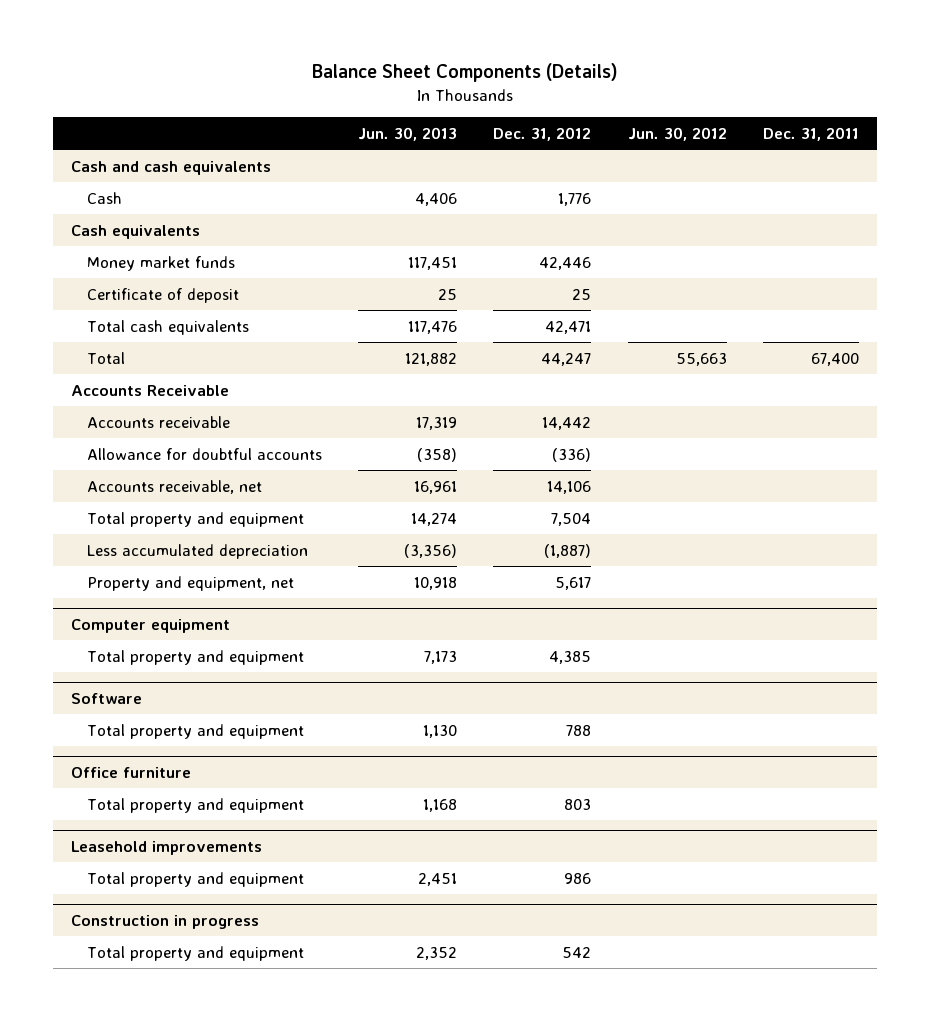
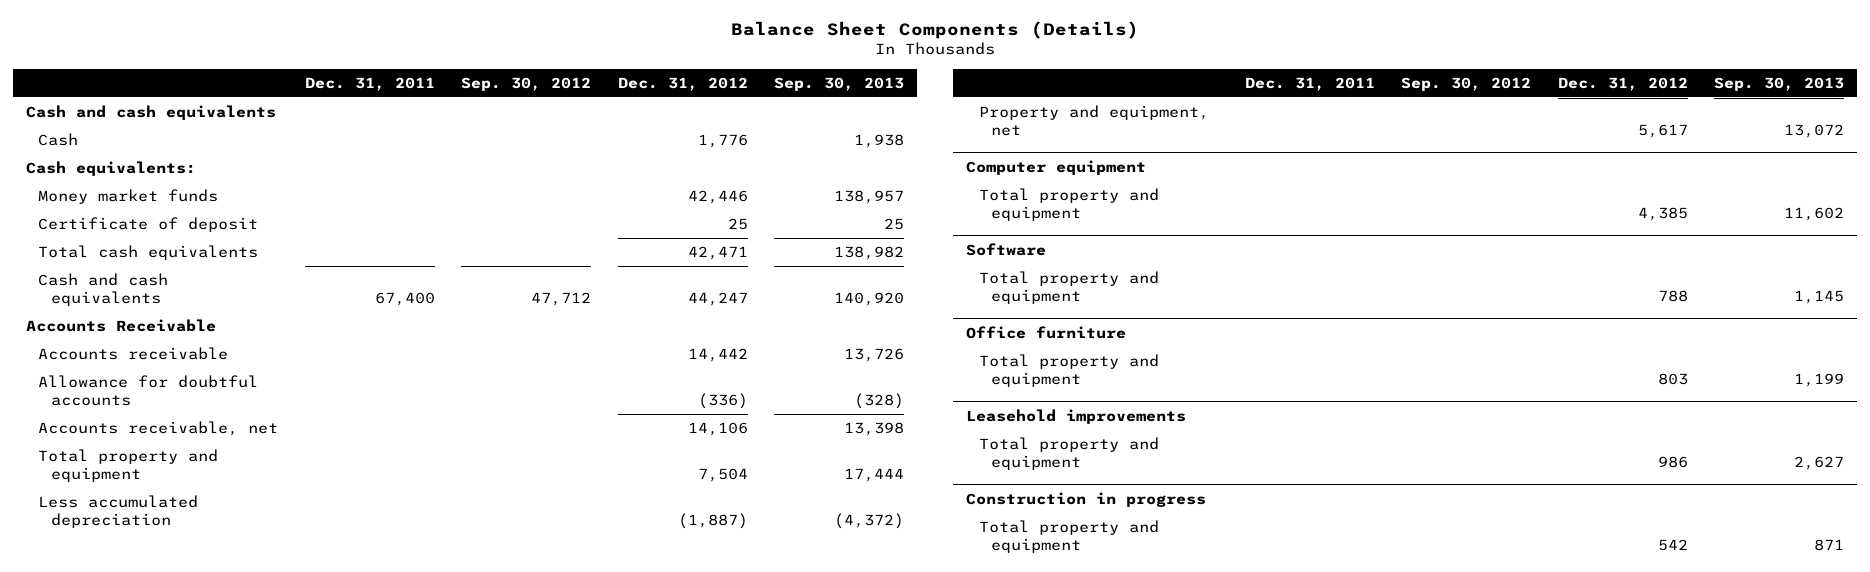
[358,126,458,141] Jun. 30, 2013 -> none
[627,126,727,141] Jun. 30, 2012 -> none
none -> [461,76,592,91] Sep. 30, 2012
none -> [773,76,904,91] Sep. 30, 2013
[70,224,200,239] Cash equivalents -> [25,161,196,177] Cash equivalents:
[86,351,125,364] Total -> [38,273,169,307] Cash and cash equivalents

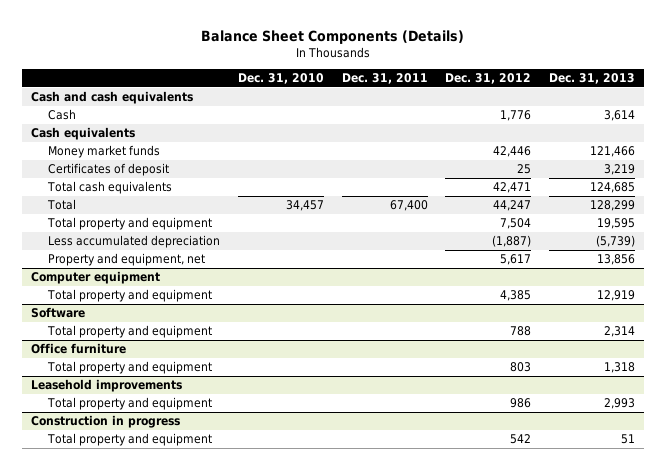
[461,76,592,91] Sep. 30, 2012 -> none
[773,76,904,91] Sep. 30, 2013 -> none
none -> [237,73,324,85] Dec. 31, 2010
none -> [549,73,636,85] Dec. 31, 2013
[25,161,196,177] Cash equivalents: -> [30,127,135,141] Cash equivalents
[38,217,259,233] Certificate of deposit -> [47,163,169,177] Certificates of deposit
[25,319,216,333] Accounts Receivable -> none
[38,347,229,361] Accounts receivable -> none
[38,375,259,407] Allowance for doubtful accounts -> none
[38,421,279,437] Accounts receivable, net -> none
[38,273,169,307] Cash and cash equivalents -> [46,199,76,211] Total

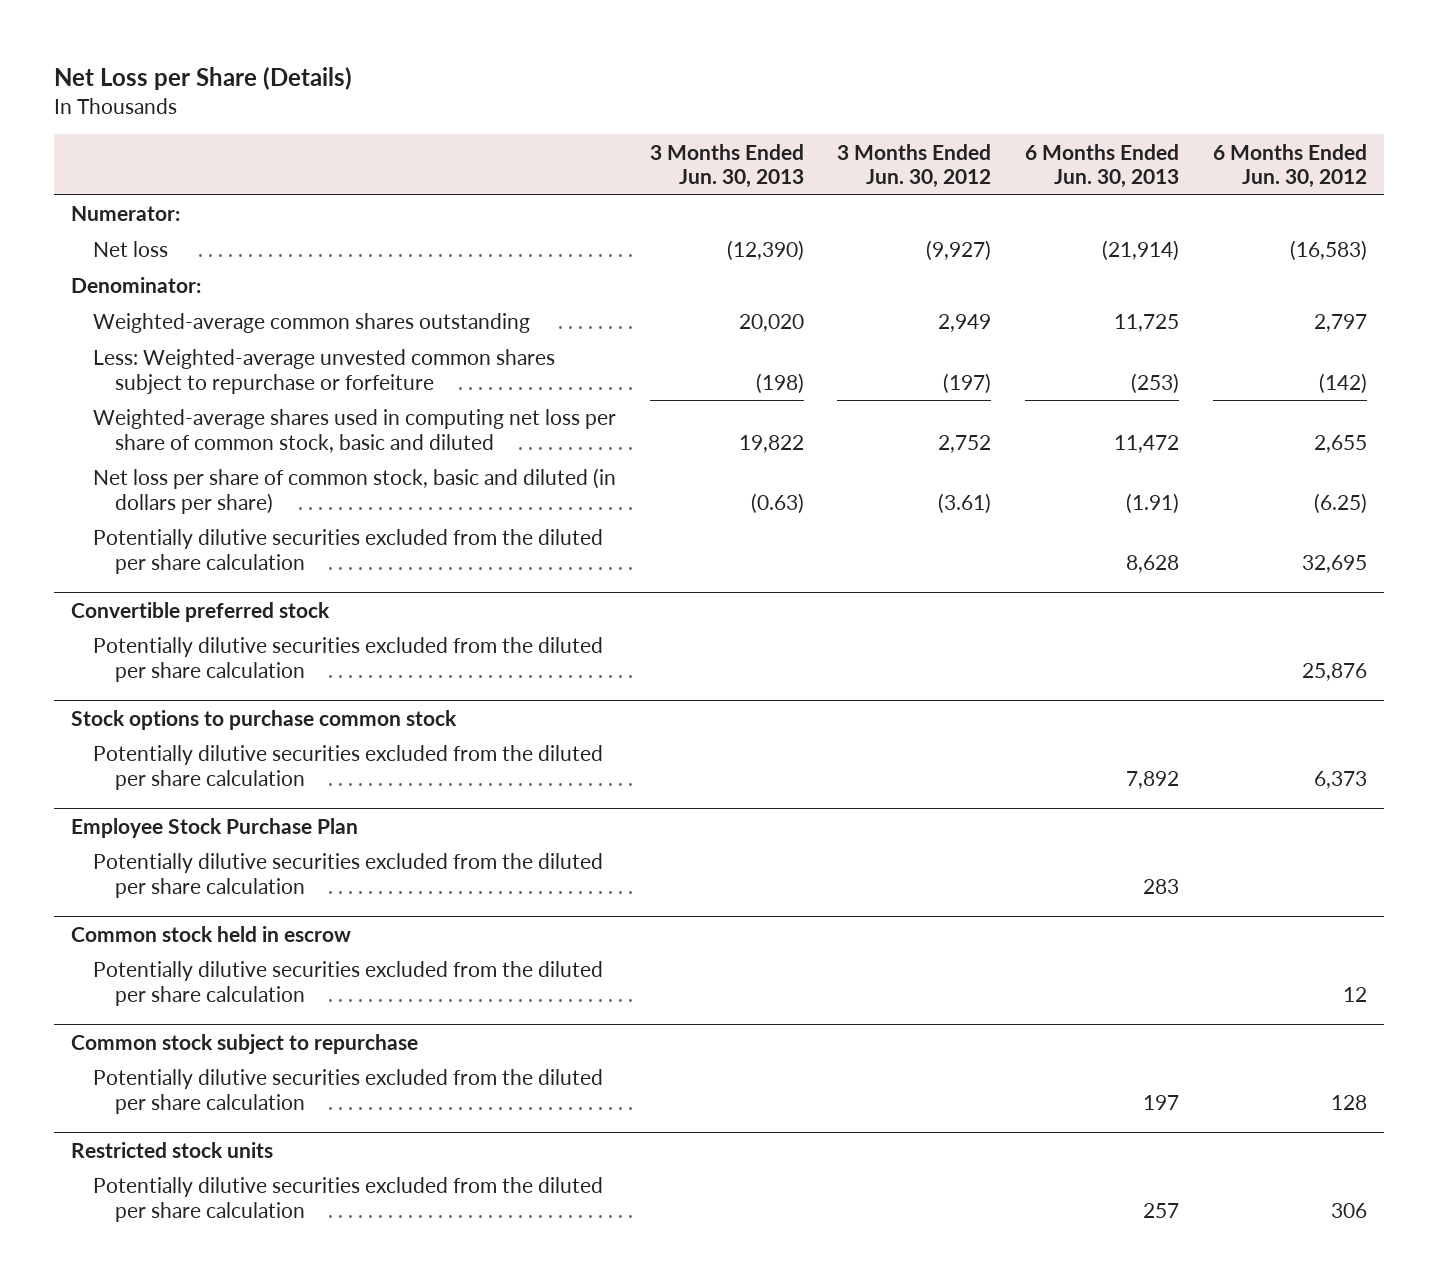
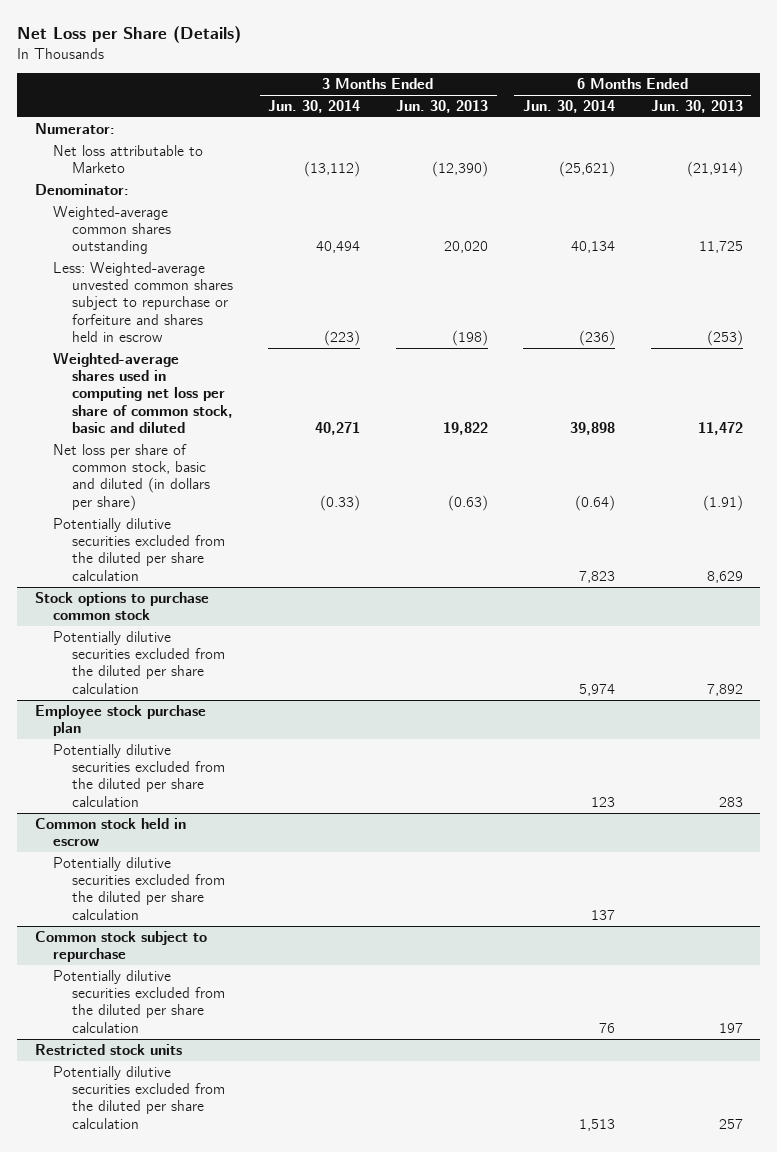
[837,143,992,189] 3 Months Ended Jun. 30, 2012 -> none
[1213,143,1368,189] 6 Months Ended Jun. 30, 2012 -> none
none -> [268,100,361,114] Jun. 30, 2014
none -> [523,100,616,114] Jun. 30, 2014
[92,241,168,258] Net loss -> [53,144,204,174] Net loss attributable to Marketo
[92,349,555,394] Less: Weighted-average unvested common shares subject to repurchase or forfeiture -> [53,261,234,343] Less: Weighted-average unvested common shares subject to repurchase or forfeiture and shares held in escrow
[70,601,330,622] Convertible preferred stock -> none
[92,637,603,682] Potentially dilutive securities excluded from the diluted per share calculation -> none
[1126,554,1180,573] 8,628 -> [706,570,743,583] 8,629
[70,817,358,838] Employee Stock Purchase Plan -> [34,704,206,737] Employee stock purchase plan

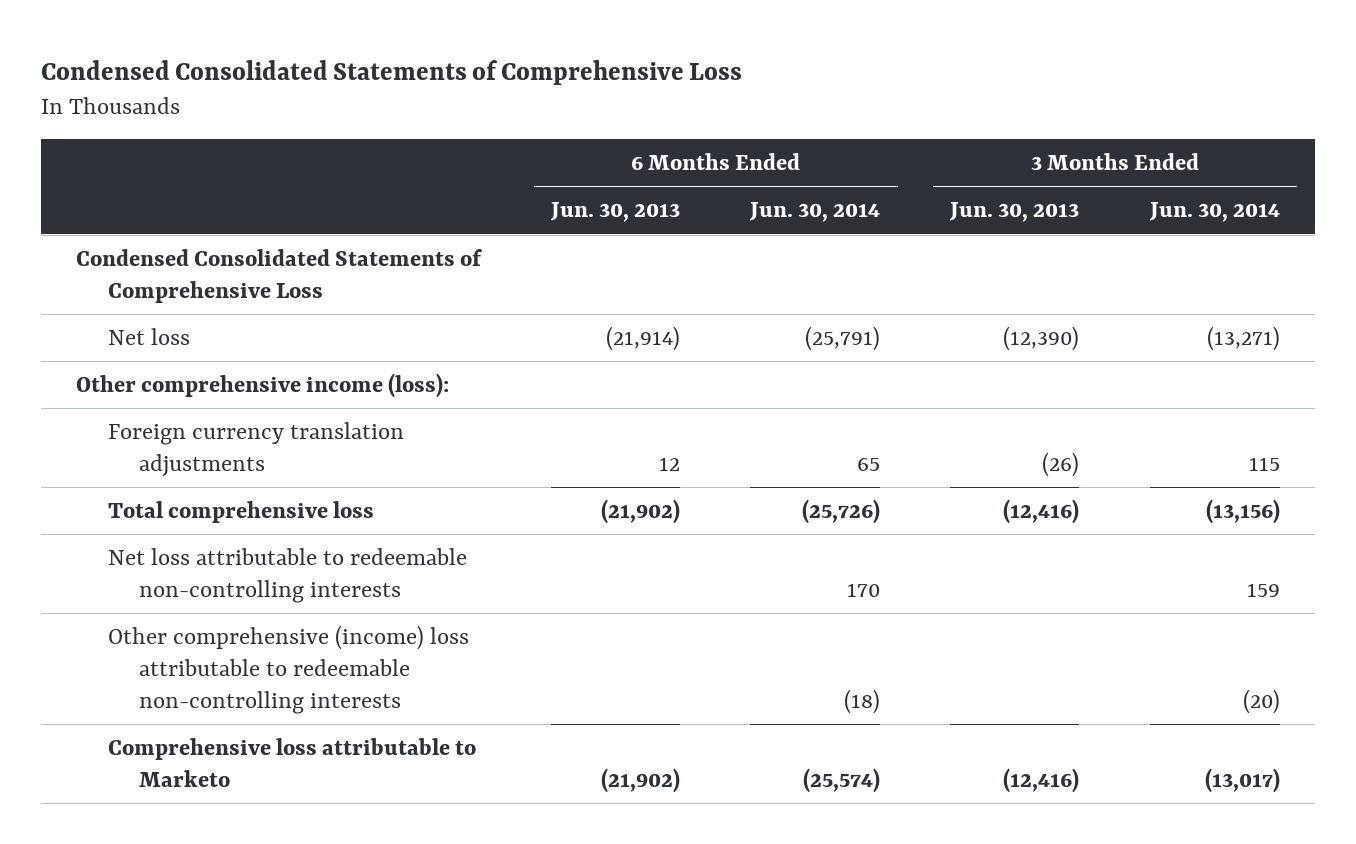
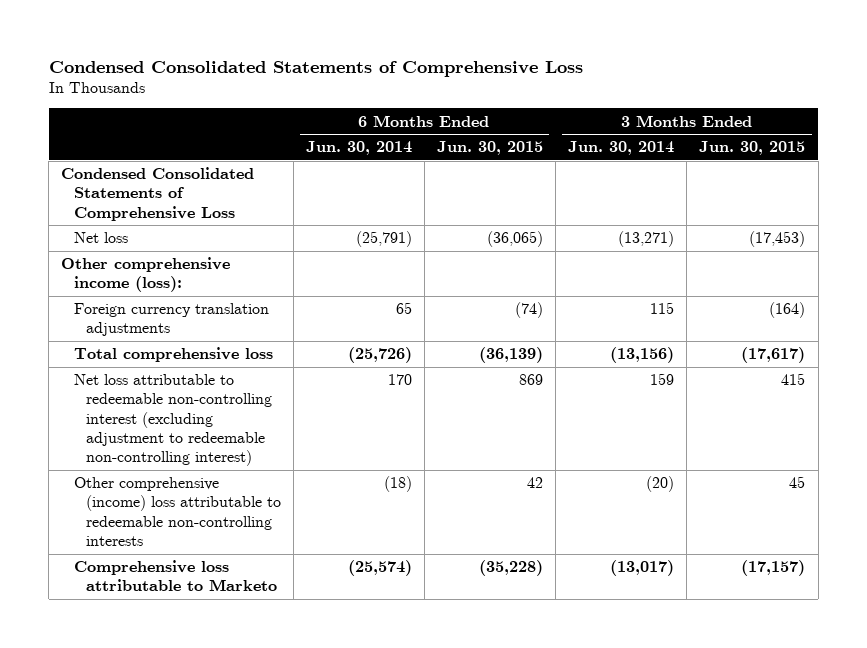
[550,202,681,223] Jun. 30, 2013 -> none
[949,202,1080,223] Jun. 30, 2013 -> none
none -> [437,141,544,156] Jun. 30, 2015
none -> [699,141,806,156] Jun. 30, 2015
[107,547,467,603] Net loss attributable to redeemable non-controlling interests -> [73,374,272,467] Net loss attributable to redeemable non-controlling interest (excluding adjustment to redeemable non-controlling interest)

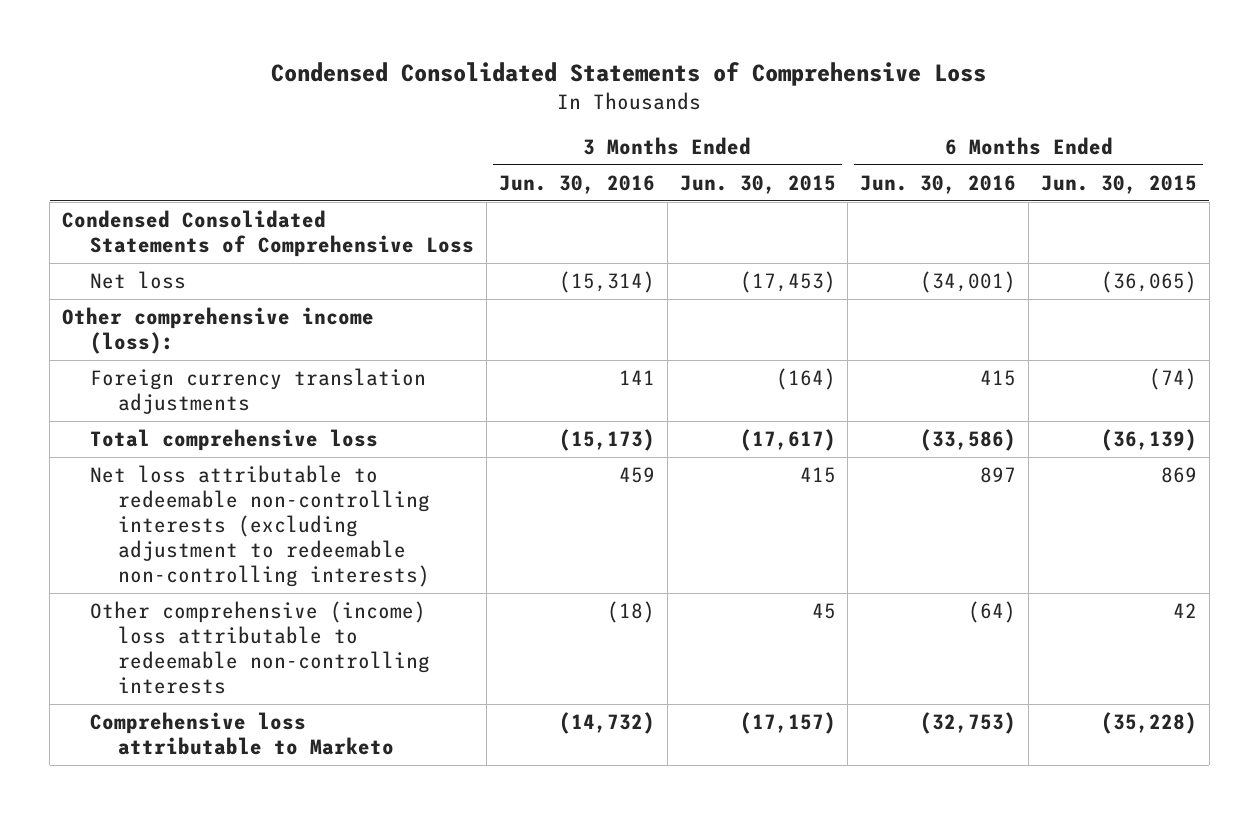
[305,141,412,156] Jun. 30, 2014 -> none
[568,141,675,156] Jun. 30, 2014 -> none
none -> [498,174,655,194] Jun. 30, 2016
none -> [860,174,1017,194] Jun. 30, 2016
[73,374,272,467] Net loss attributable to redeemable non-controlling interest (excluding adjustment to redeemable non-controlling interest) -> [90,465,431,588] Net loss attributable to redeemable non-controlling interests (excluding adjustment to redeemable non-controlling interests)

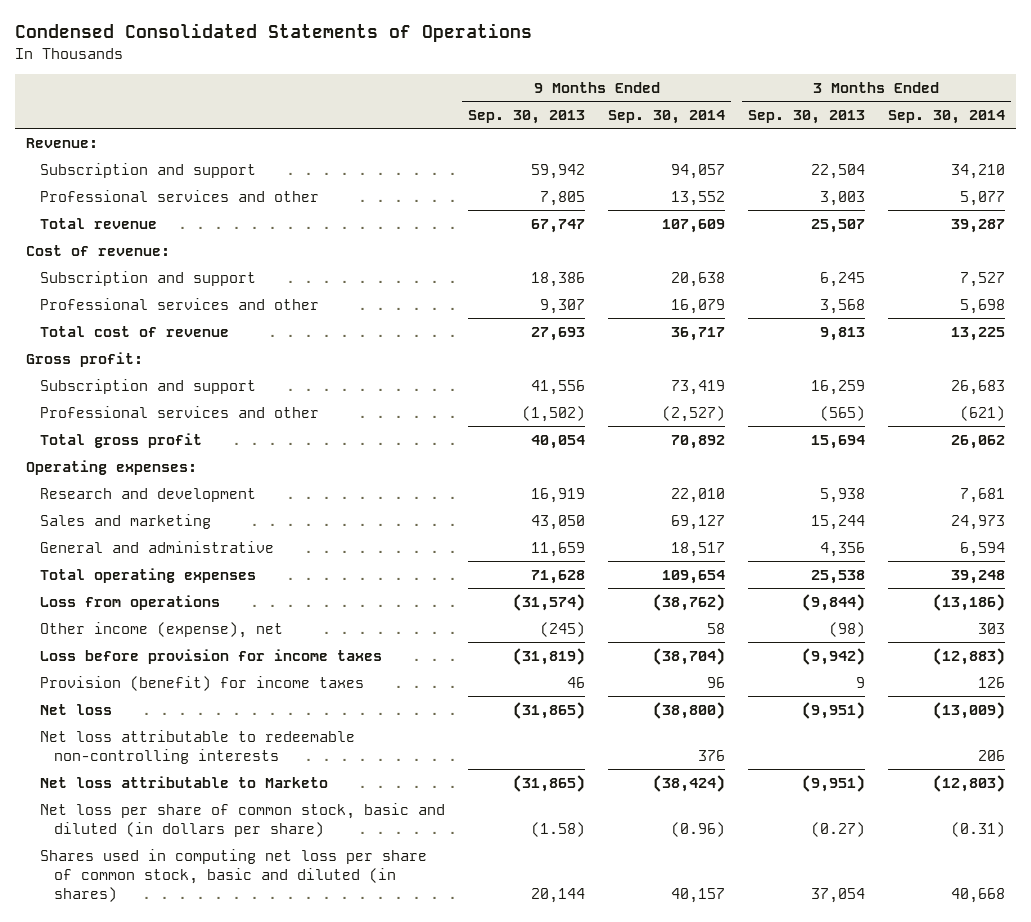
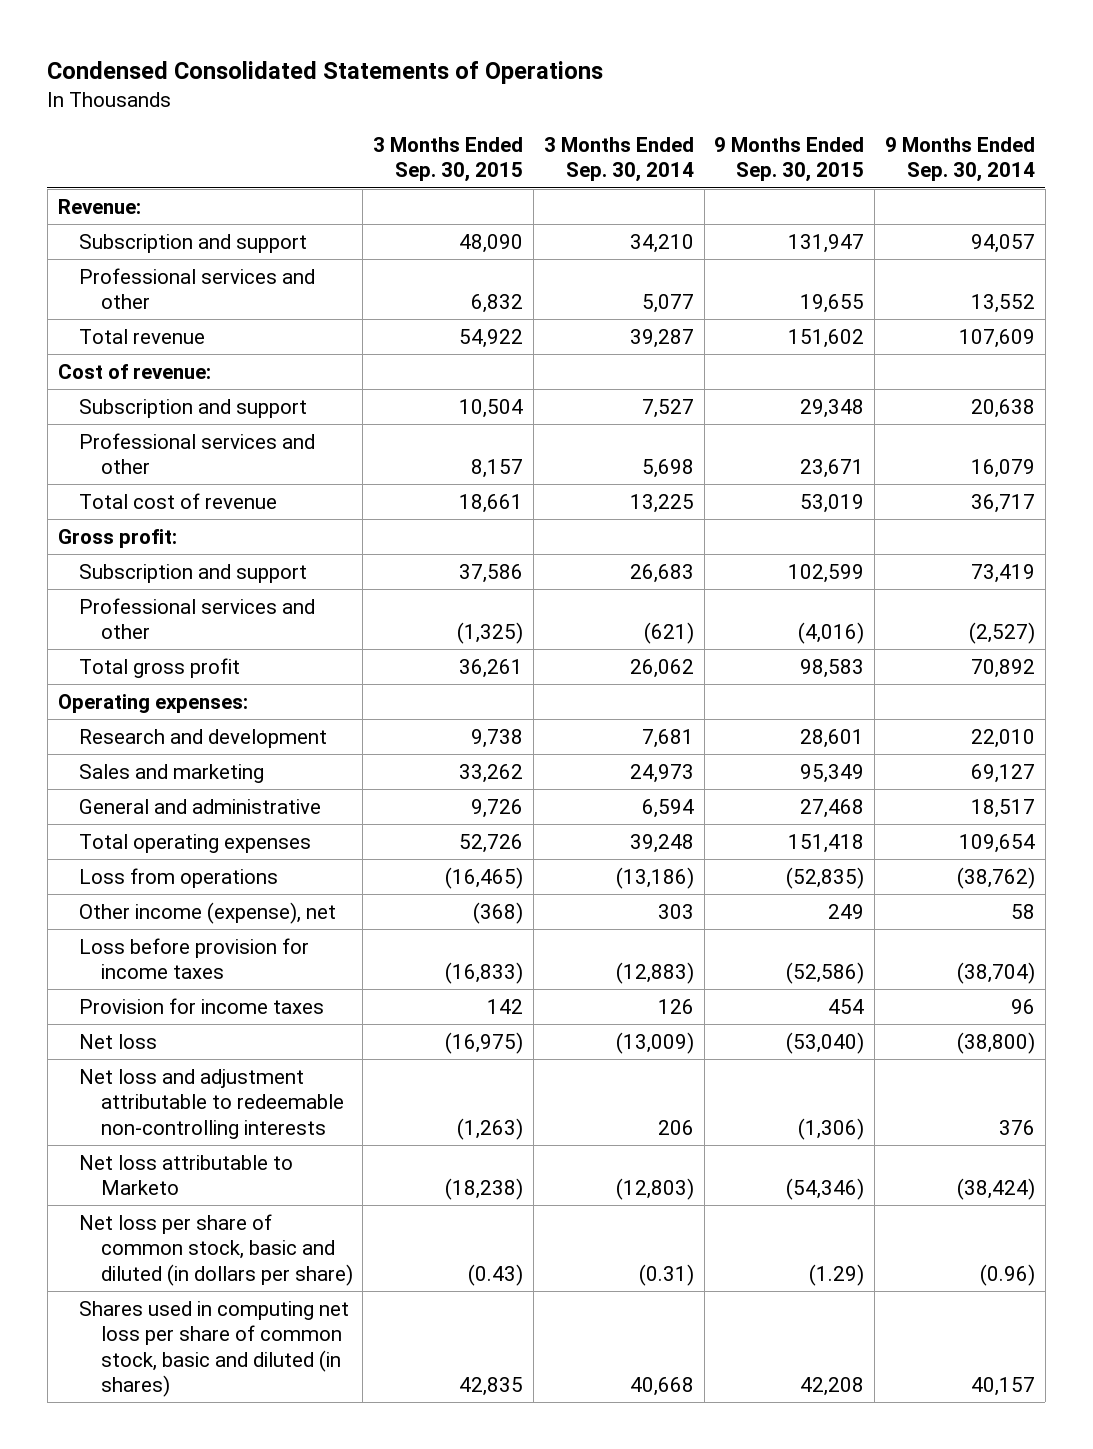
[468,109,586,124] Sep. 30, 2013 -> none
[747,109,865,124] Sep. 30, 2013 -> none
none -> [373,137,524,183] 3 Months Ended Sep. 30, 2015
none -> [714,137,865,183] 9 Months Ended Sep. 30, 2015
[40,675,365,691] Provision (benefit) for income taxes -> [79,997,325,1014] Provision for income taxes
[40,729,356,764] Net loss attributable to redeemable non-controlling interests -> [79,1068,344,1139] Net loss and adjustment attributable to redeemable non-controlling interests

